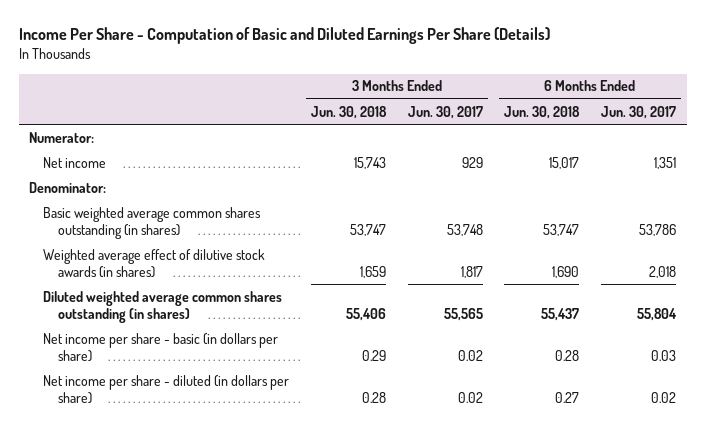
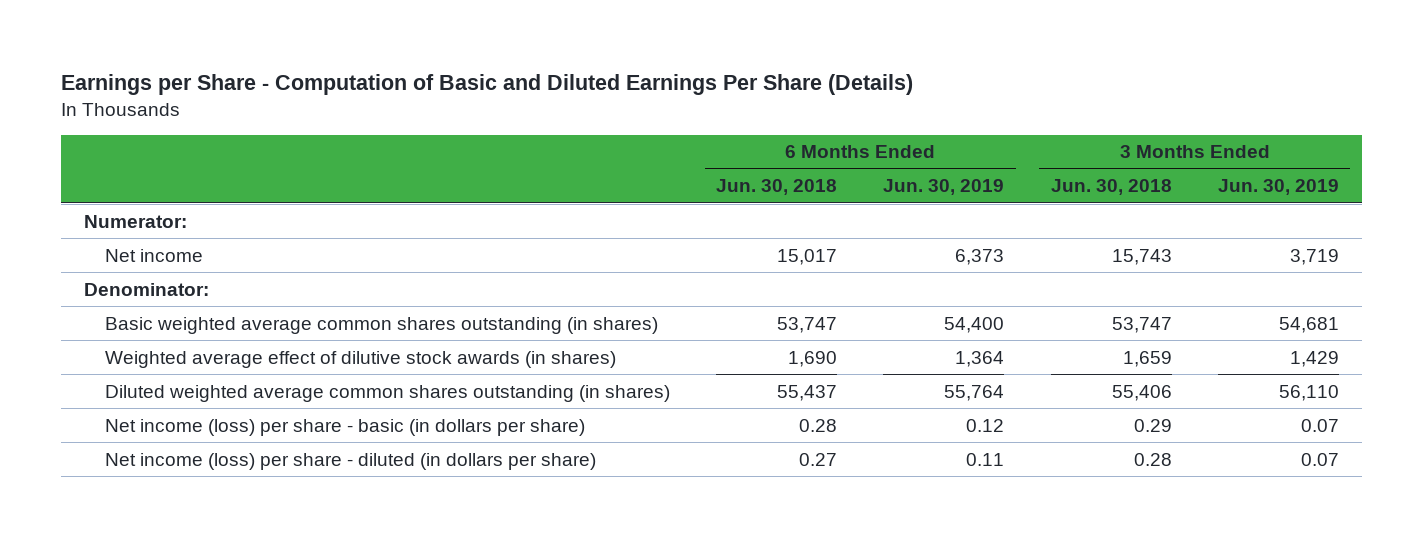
[18,27,550,45] Income Per Share - Computation of Basic and Diluted Earnings Per Share (Details) -> [60,74,913,96] Earnings per Share - Computation of Basic and Diluted Earnings Per Share (Details)
[407,105,483,119] Jun. 30, 2017 -> none
[600,105,676,119] Jun. 30, 2017 -> none
none -> [883,179,1005,196] Jun. 30, 2019
none -> [1217,179,1339,196] Jun. 30, 2019
[43,332,279,362] Net income per share - basic (in dollars per share) -> [104,418,585,436] Net income (loss) per share - basic (in dollars per share)
[43,374,290,404] Net income per share - diluted (in dollars per share) -> [104,452,596,470] Net income (loss) per share - diluted (in dollars per share)

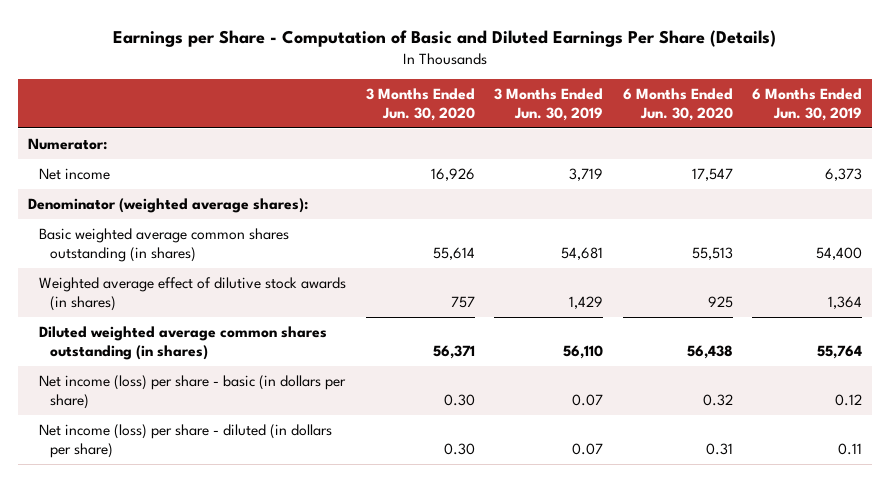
[716,179,838,196] Jun. 30, 2018 -> none
[1050,179,1172,196] Jun. 30, 2018 -> none
none -> [365,88,475,121] 3 Months Ended Jun. 30, 2020
none -> [622,88,733,121] 6 Months Ended Jun. 30, 2020
[84,282,210,296] Denominator: -> [28,198,309,214] Denominator (weighted average shares):

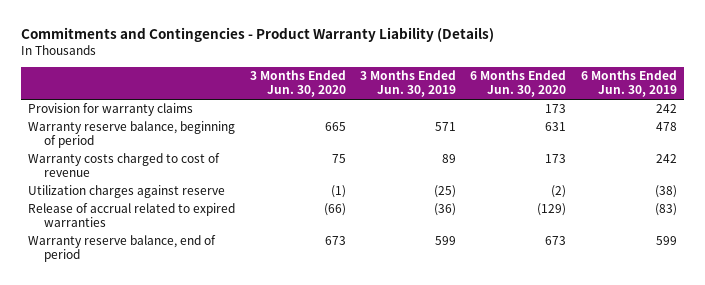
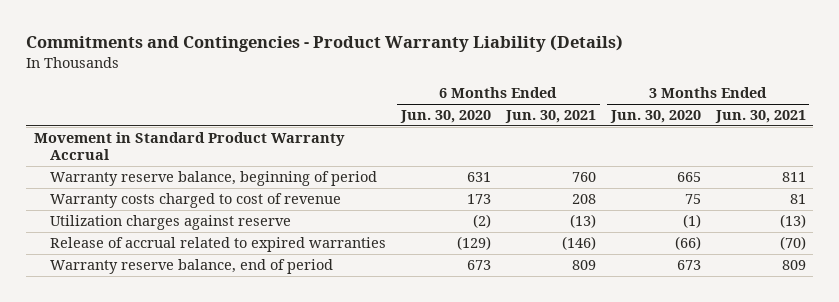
[359,70,456,98] 3 Months Ended Jun. 30, 2019 -> none
[580,70,677,98] 6 Months Ended Jun. 30, 2019 -> none
none -> [504,110,596,124] Jun. 30, 2021
none -> [714,110,806,124] Jun. 30, 2021
[28,103,194,117] Provision for warranty claims -> none
none -> [33,132,345,161] Movement in Standard Product Warranty Accrual

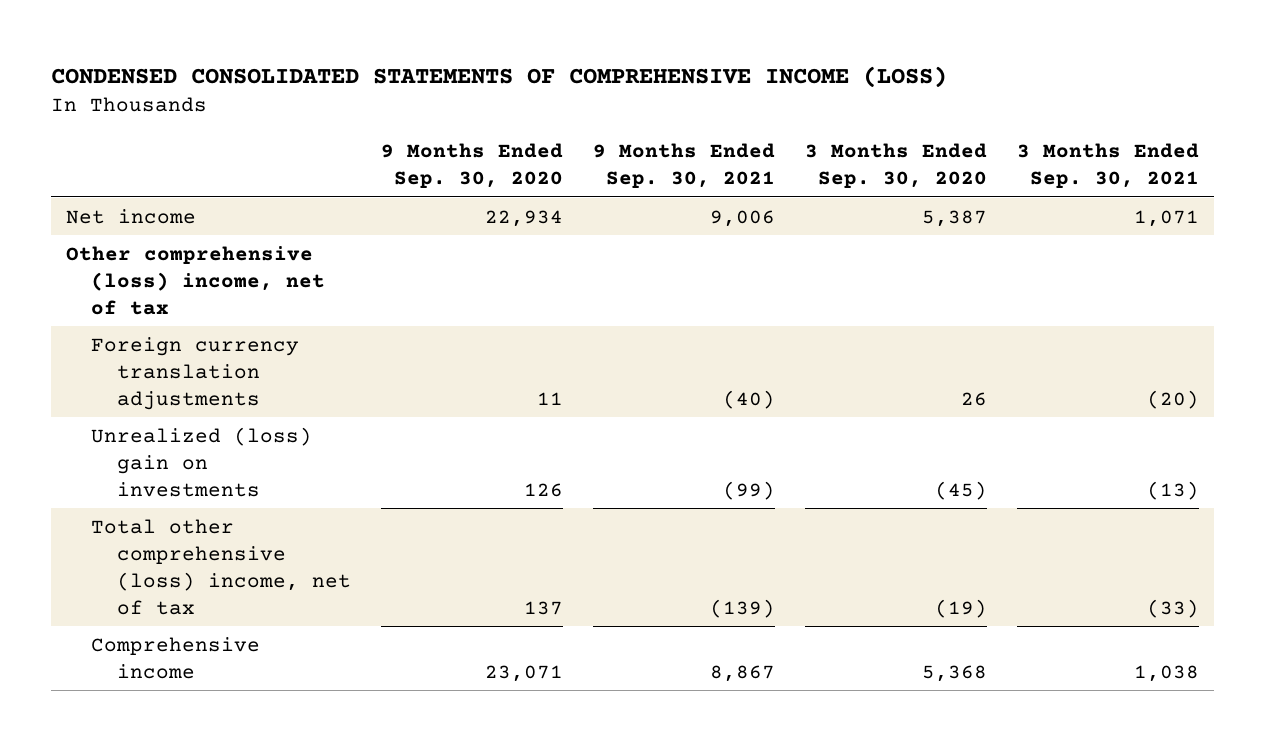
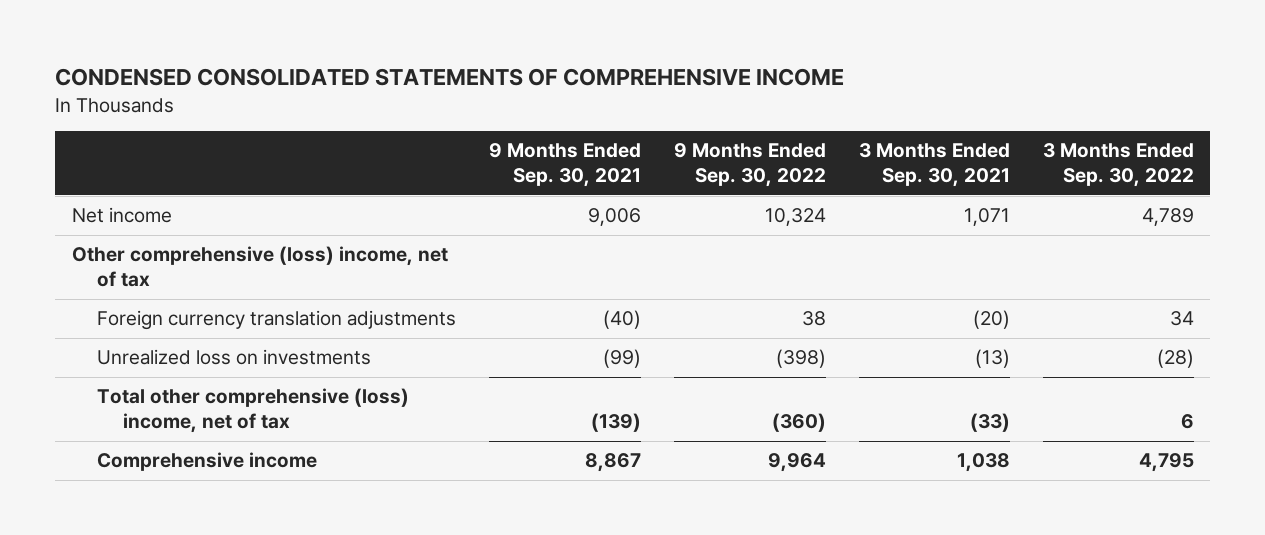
[50,66,947,89] CONDENSED CONSOLIDATED STATEMENTS OF COMPREHENSIVE INCOME (LOSS) -> [55,68,845,87] CONDENSED CONSOLIDATED STATEMENTS OF COMPREHENSIVE INCOME
[380,143,563,189] 9 Months Ended Sep. 30, 2020 -> none
[804,143,987,189] 3 Months Ended Sep. 30, 2020 -> none
none -> [673,143,826,188] 9 Months Ended Sep. 30, 2022
none -> [1042,143,1194,188] 3 Months Ended Sep. 30, 2022
[91,426,313,497] Unrealized (loss) gain on investments -> [97,349,372,366] Unrealized loss on investments

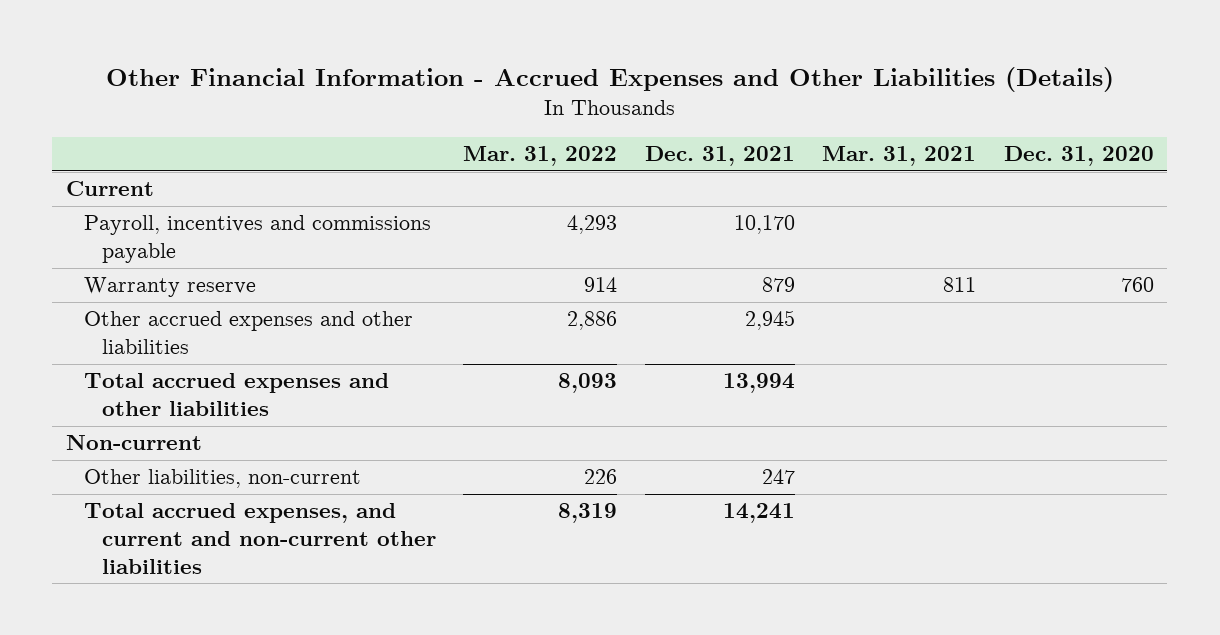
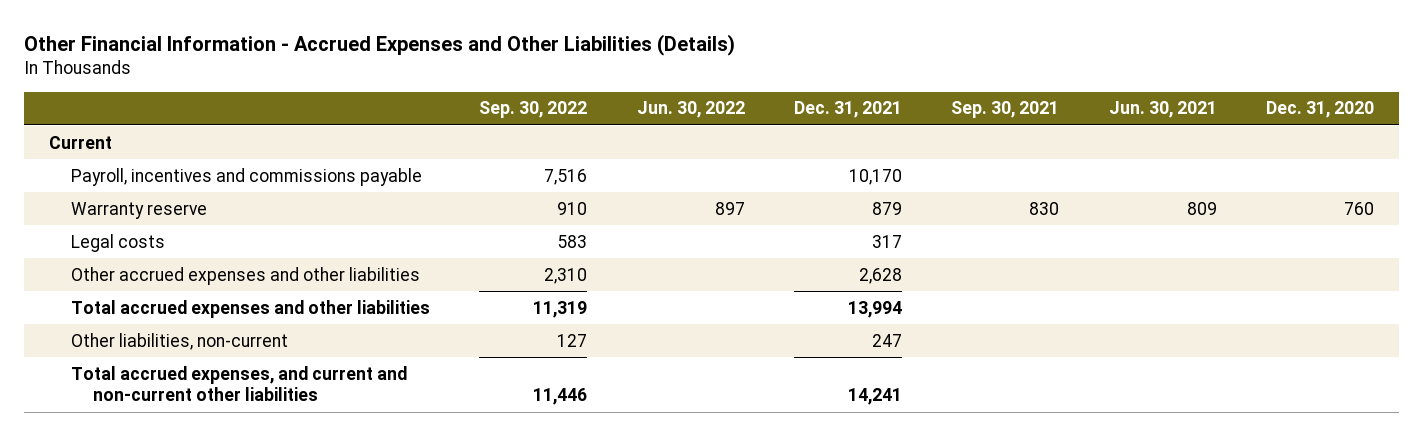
[463,146,618,167] Mar. 31, 2022 -> none
[822,146,977,167] Mar. 31, 2021 -> none
none -> [479,101,588,119] Sep. 30, 2022
none -> [636,101,745,119] Jun. 30, 2022
none -> [951,101,1060,119] Sep. 30, 2021
none -> [1108,101,1217,119] Jun. 30, 2021
none -> [70,233,165,252] Legal costs
[744,310,795,331] 2,945 -> [858,267,902,284] 2,628
[66,435,203,451] Non-current -> none

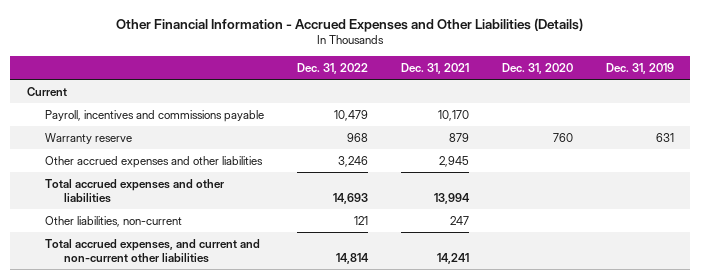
[479,101,588,119] Sep. 30, 2022 -> none
[636,101,745,119] Jun. 30, 2022 -> none
[951,101,1060,119] Sep. 30, 2021 -> none
[1108,101,1217,119] Jun. 30, 2021 -> none
none -> [297,62,369,74] Dec. 31, 2022
none -> [605,62,674,74] Dec. 31, 2019
[70,233,165,252] Legal costs -> none
[858,267,902,284] 2,628 -> [439,155,470,167] 2,945

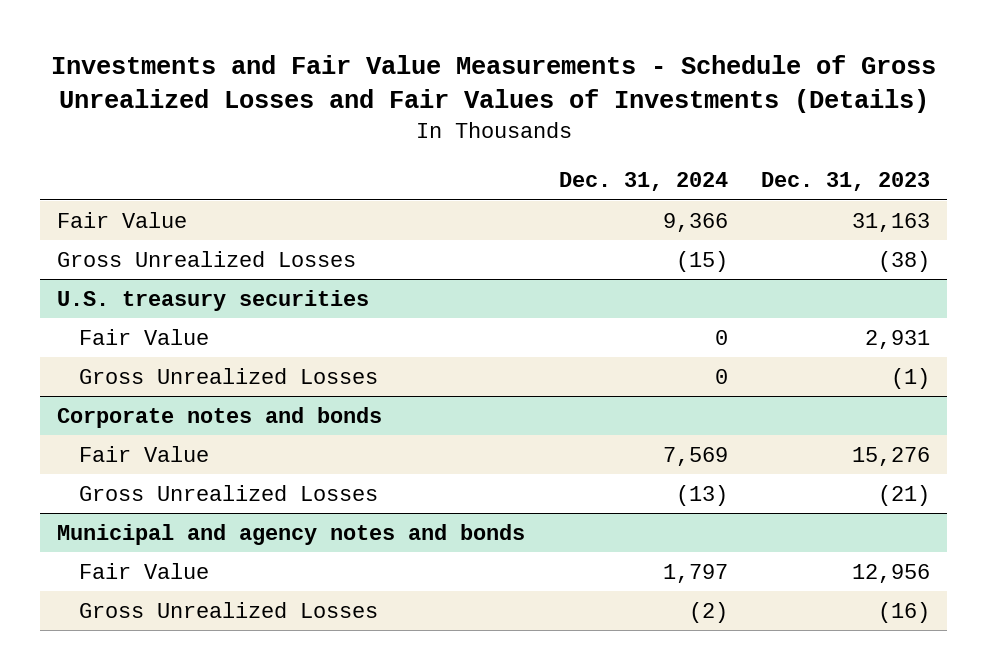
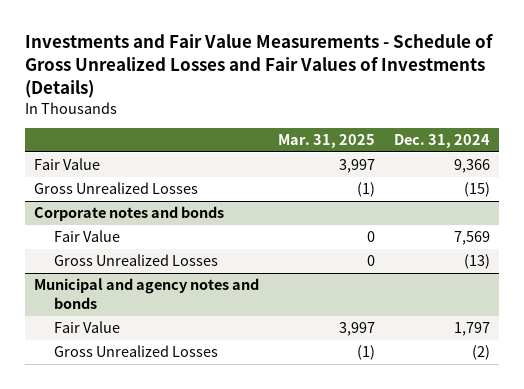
[761,172,931,192] Dec. 31, 2023 -> none
none -> [278,134,376,149] Mar. 31, 2025
[56,290,369,312] U.S. treasury securities -> none
[78,329,209,346] Fair Value -> none
[78,368,378,385] Gross Unrealized Losses -> none

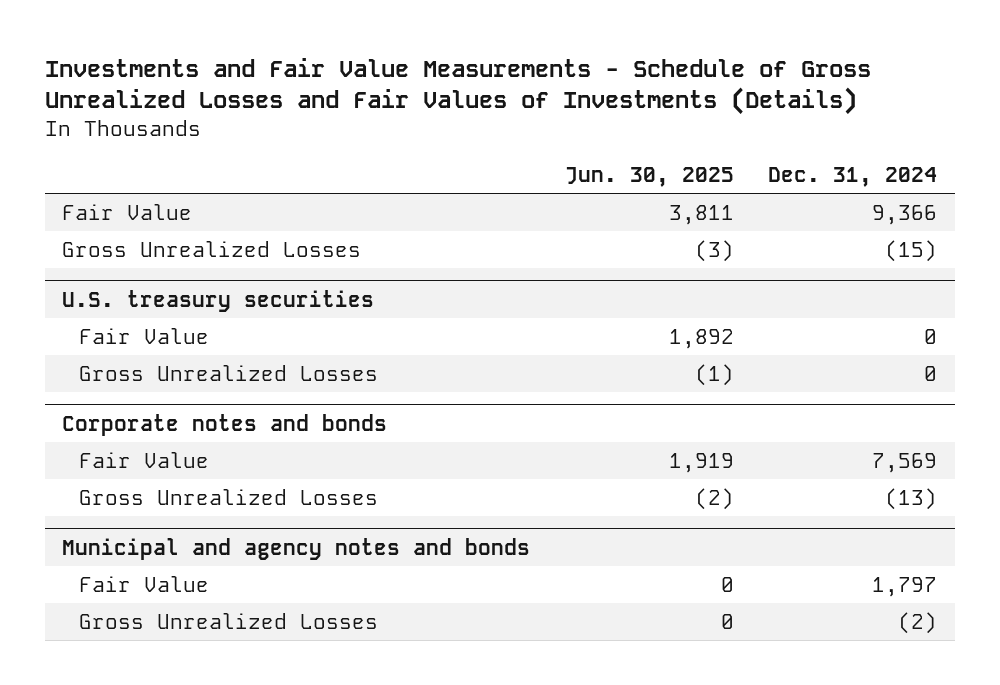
[278,134,376,149] Mar. 31, 2025 -> none
none -> [564,166,734,187] Jun. 30, 2025
none -> [62,289,375,312] U.S. treasury securities
none -> [79,327,210,344] Fair Value
none -> [79,364,379,381] Gross Unrealized Losses

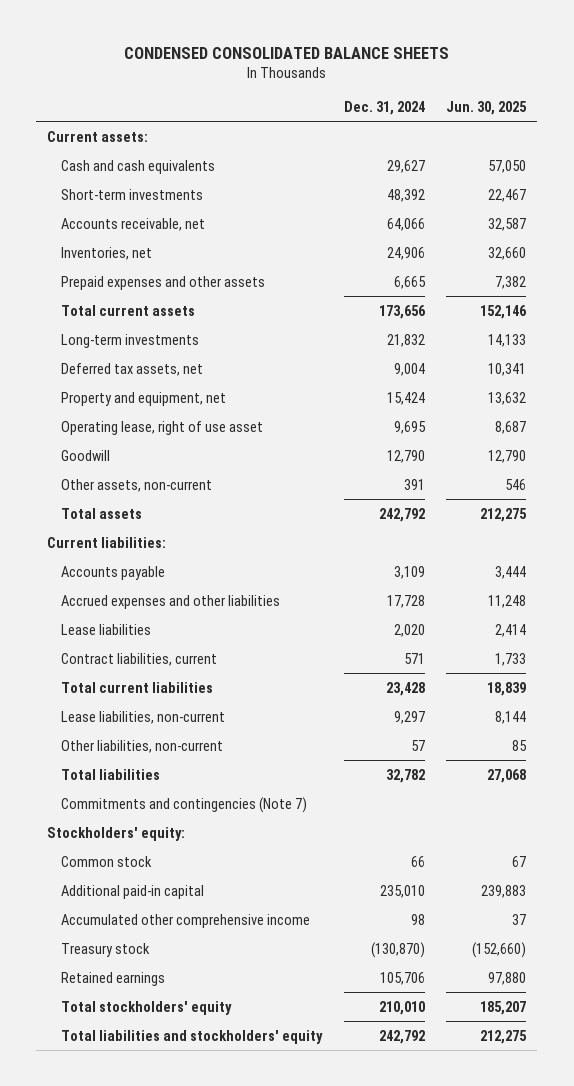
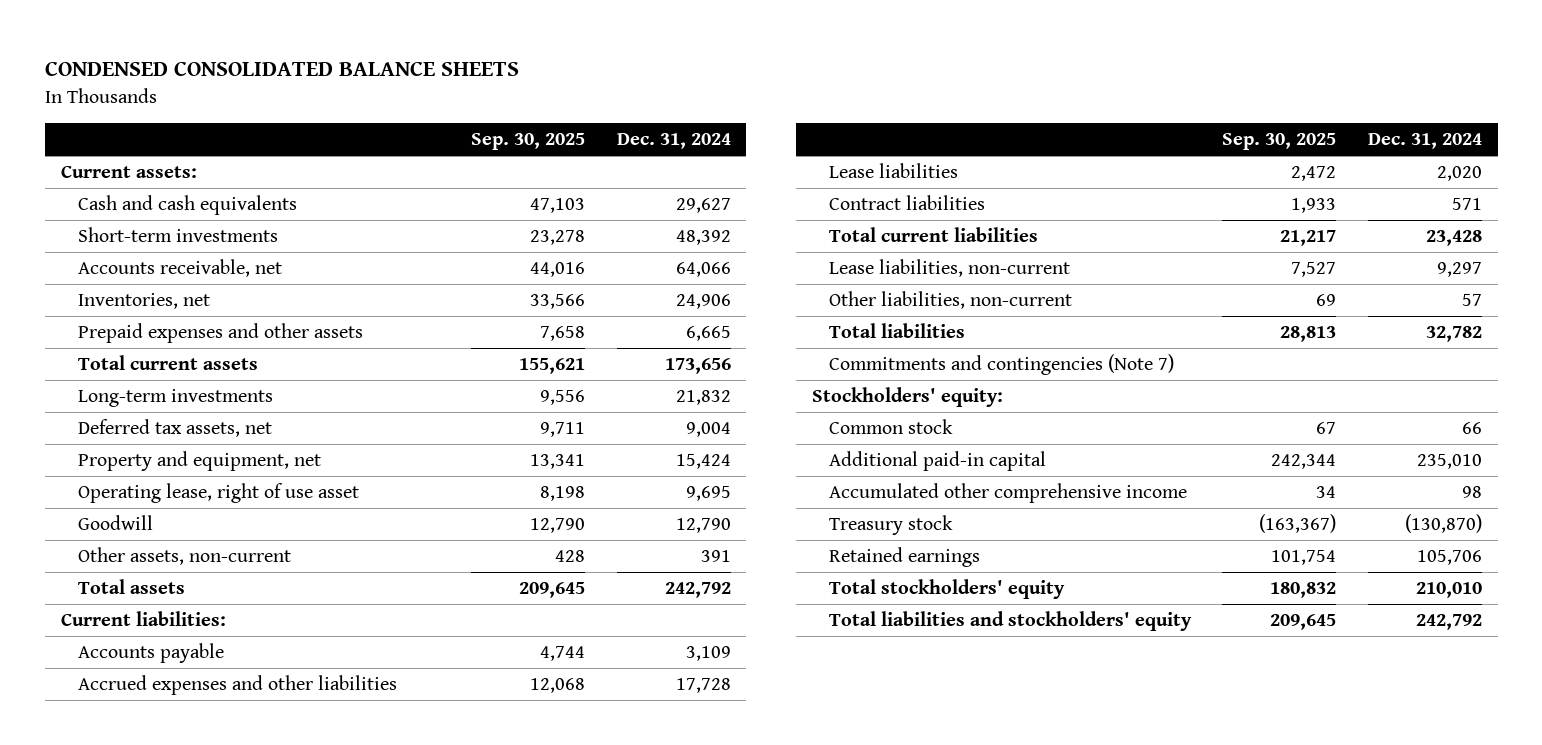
[446,101,528,116] Jun. 30, 2025 -> none
none -> [471,133,586,151] Sep. 30, 2025
[60,652,217,666] Contract liabilities, current -> [829,195,986,211] Contract liabilities

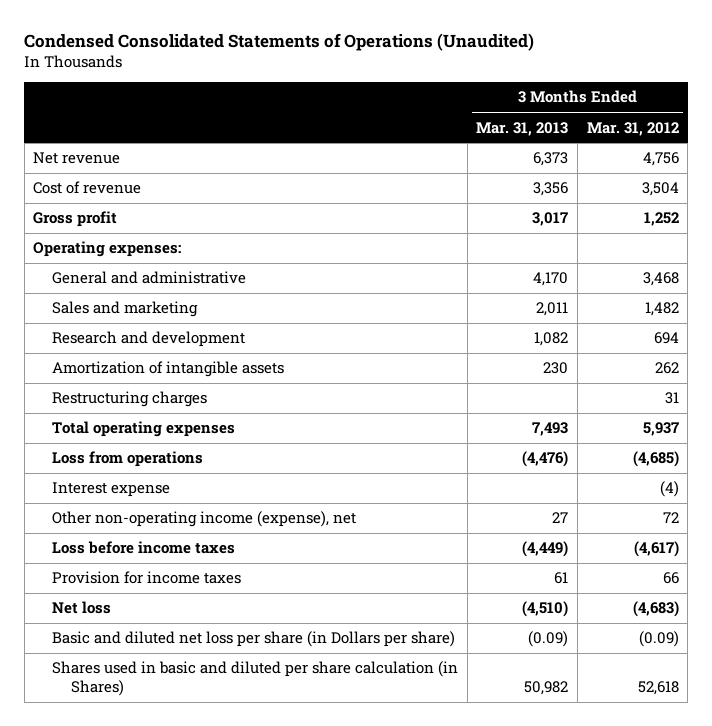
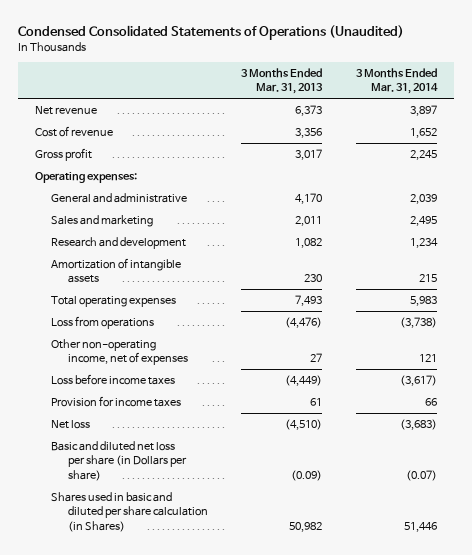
[586,121,679,136] Mar. 31, 2012 -> none
none -> [355,67,438,95] 3 Months Ended Mar. 31, 2014
[52,391,208,408] Restructuring charges -> none
[52,482,171,498] Interest expense -> none
[52,511,357,528] Other non-operating income (expense), net -> [51,338,188,366] Other non-operating income, net of expenses

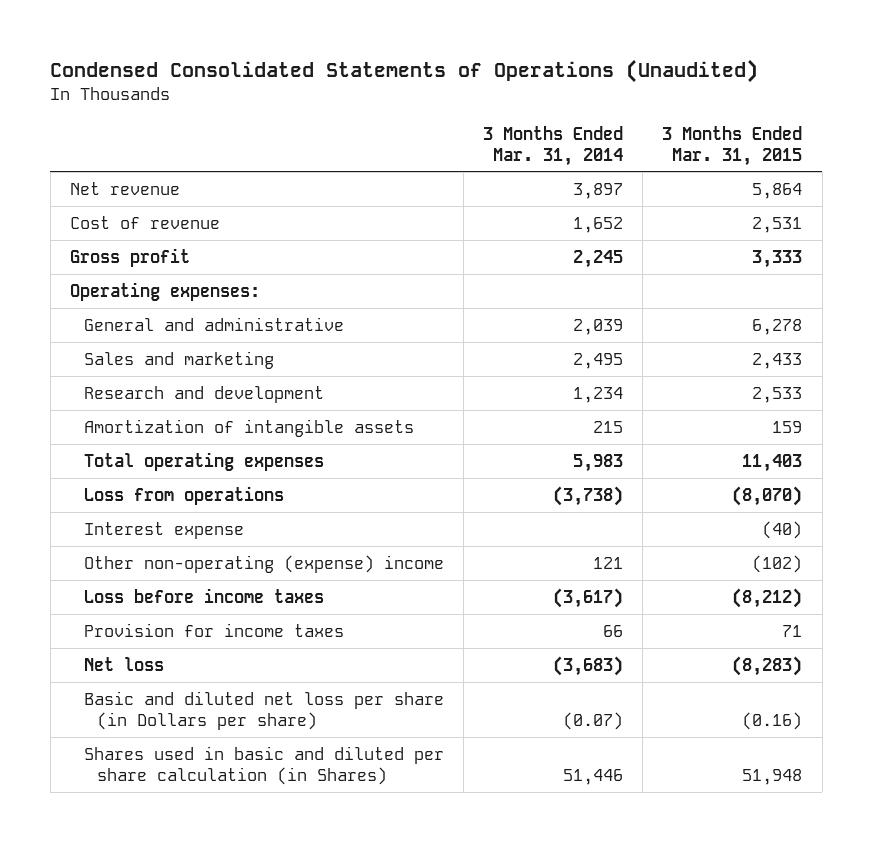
[241,67,324,95] 3 Months Ended Mar. 31, 2013 -> none
none -> [662,125,803,166] 3 Months Ended Mar. 31, 2015
none -> [83,521,244,539] Interest expense
[51,338,188,366] Other non-operating income, net of expenses -> [83,554,444,573] Other non-operating (expense) income

